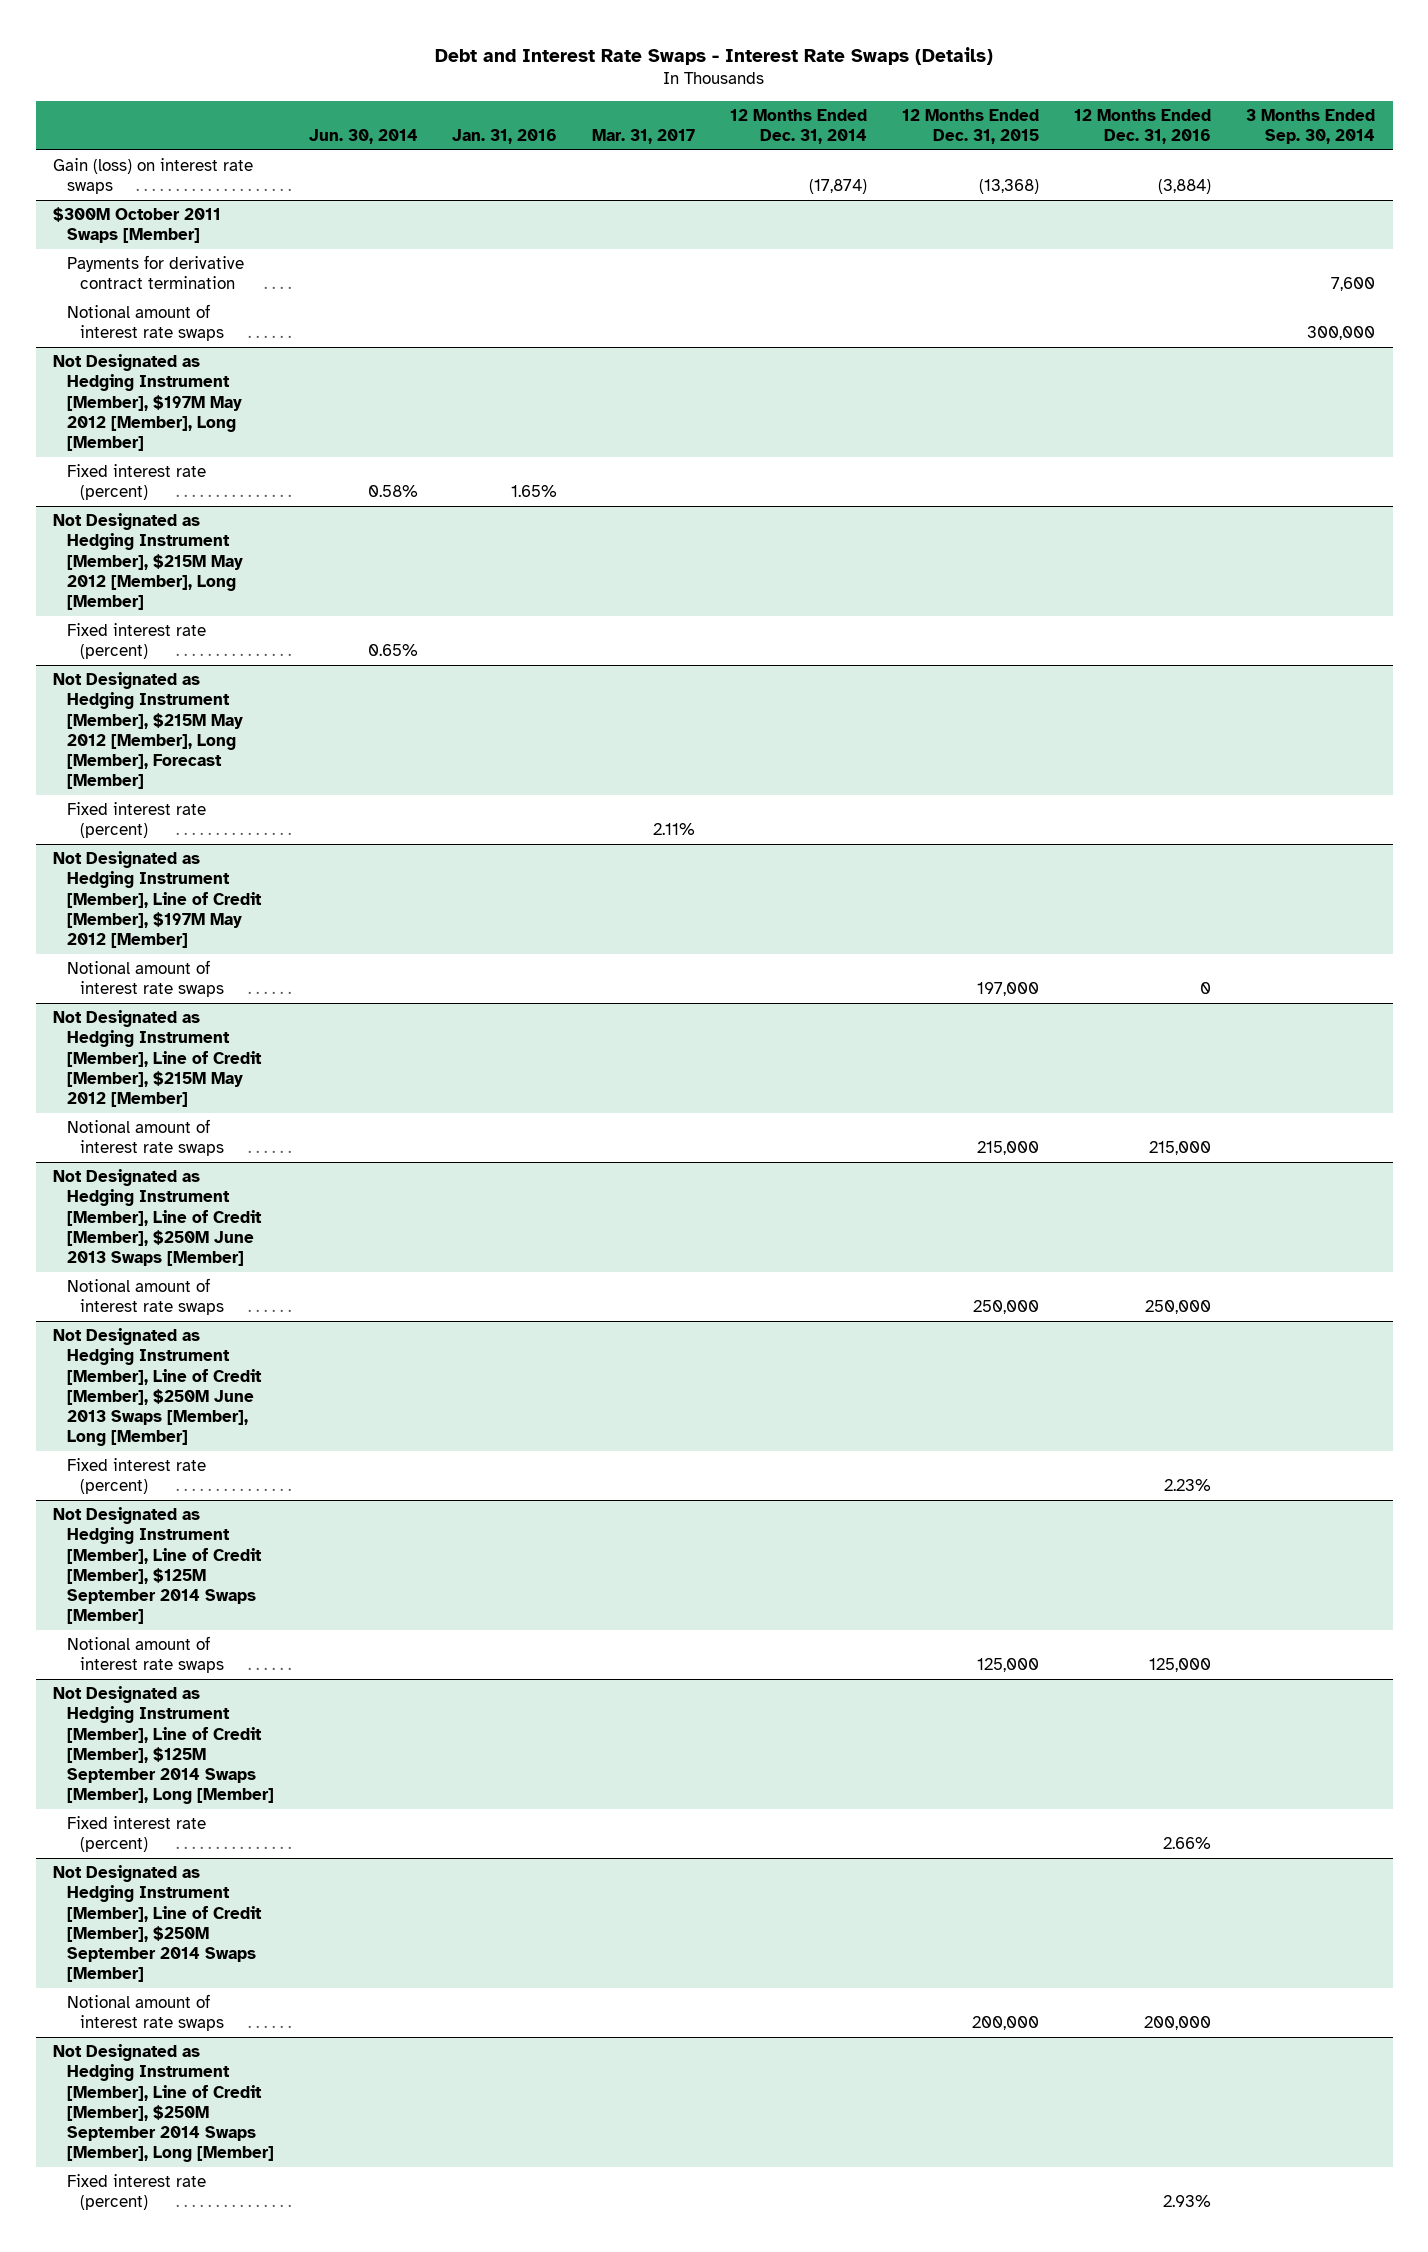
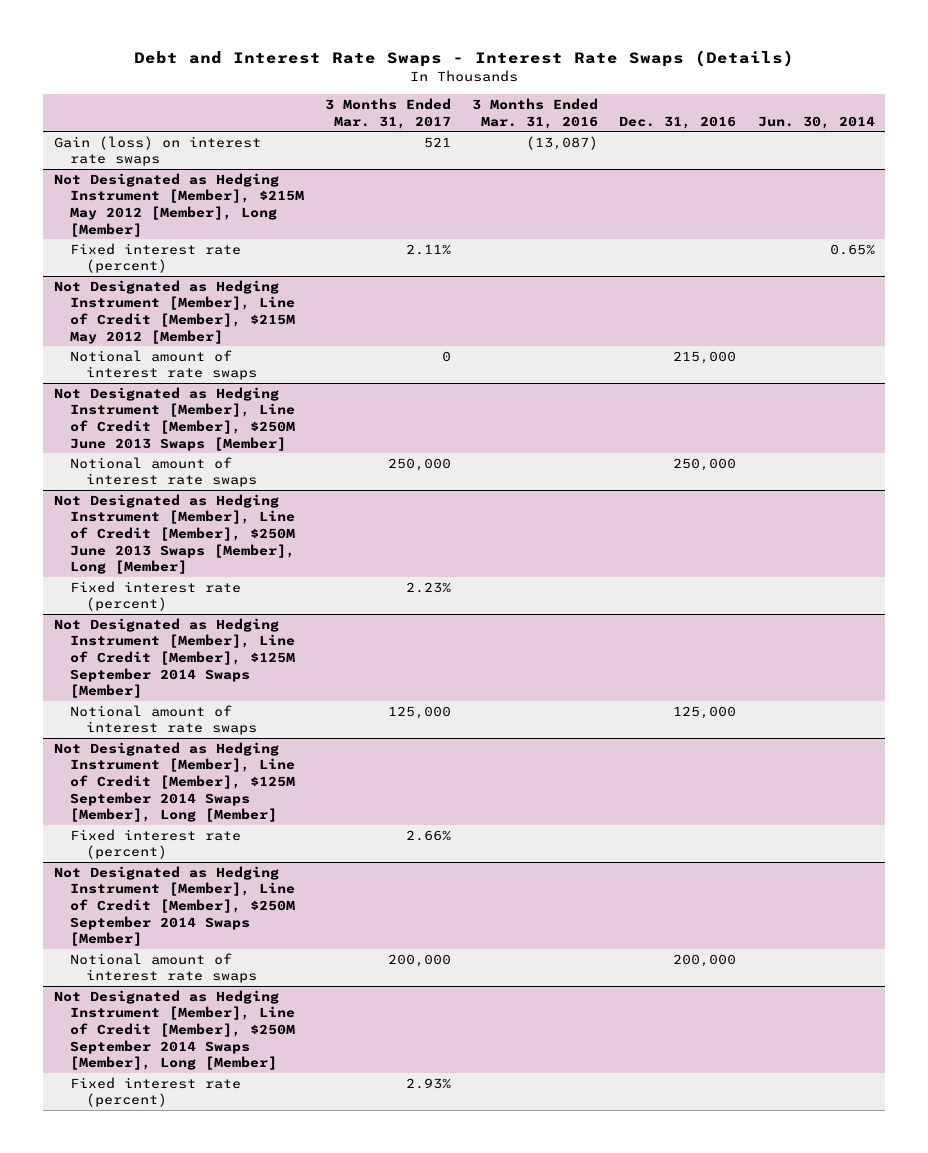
[452,129,558,145] Jan. 31, 2016 -> none
[592,129,696,145] Mar. 31, 2017 -> none
[730,108,868,145] 12 Months Ended Dec. 31, 2014 -> none
[902,108,1040,145] 12 Months Ended Dec. 31, 2015 -> none
[1074,108,1212,145] 12 Months Ended Dec. 31, 2016 -> none
[1246,108,1376,145] 3 Months Ended Sep. 30, 2014 -> none
none -> [325,97,452,129] 3 Months Ended Mar. 31, 2017
none -> [472,97,599,129] 3 Months Ended Mar. 31, 2016
none -> [619,115,737,129] Dec. 31, 2016
[53,207,222,244] $300M October 2011 Swaps [Member] -> none
[66,255,244,290] Payments for derivative contract termination -> none
[66,304,224,342] Notional amount of interest rate swaps -> none
[53,354,242,451] Not Designated as Hedging Instrument [Member], $197M May 2012 [Member], Long [Member] -> none
[66,464,206,501] Fixed interest rate (percent) -> none
[53,672,243,790] Not Designated as Hedging Instrument [Member], $215M May 2012 [Member], Long [Member], Forecast [Member] -> none
[66,802,206,839] Fixed interest rate (percent) -> none
[53,851,262,948] Not Designated as Hedging Instrument [Member], Line of Credit [Member], $197M May 2012 [Member] -> none
[66,960,224,998] Notional amount of interest rate swaps -> none

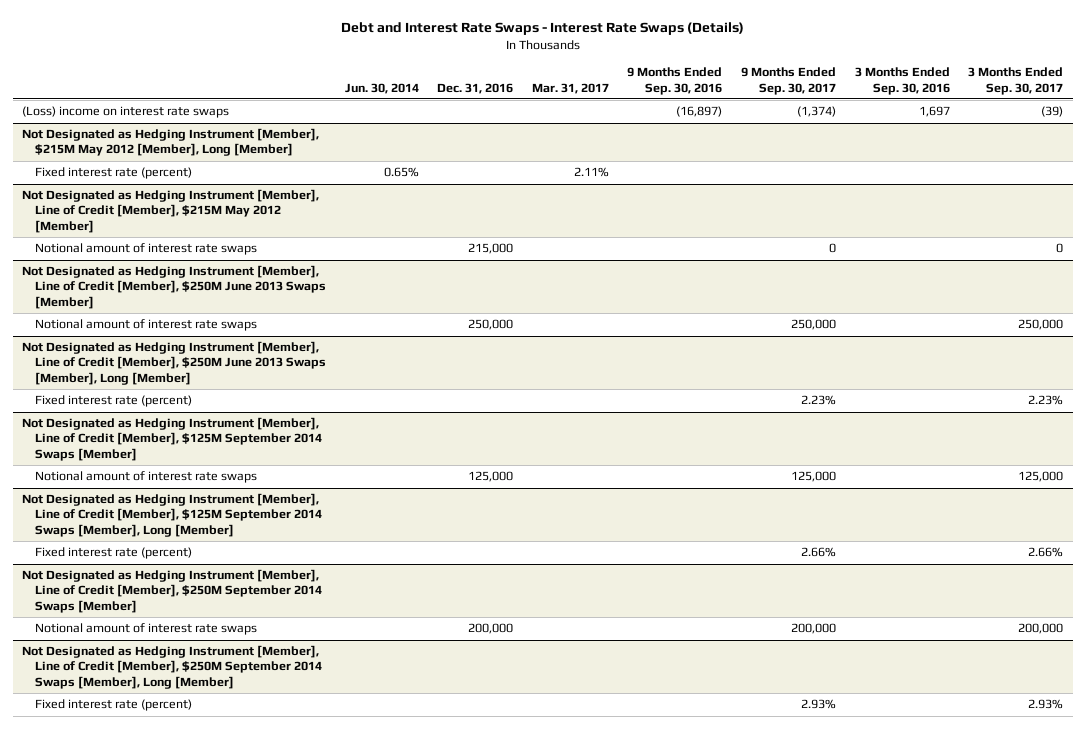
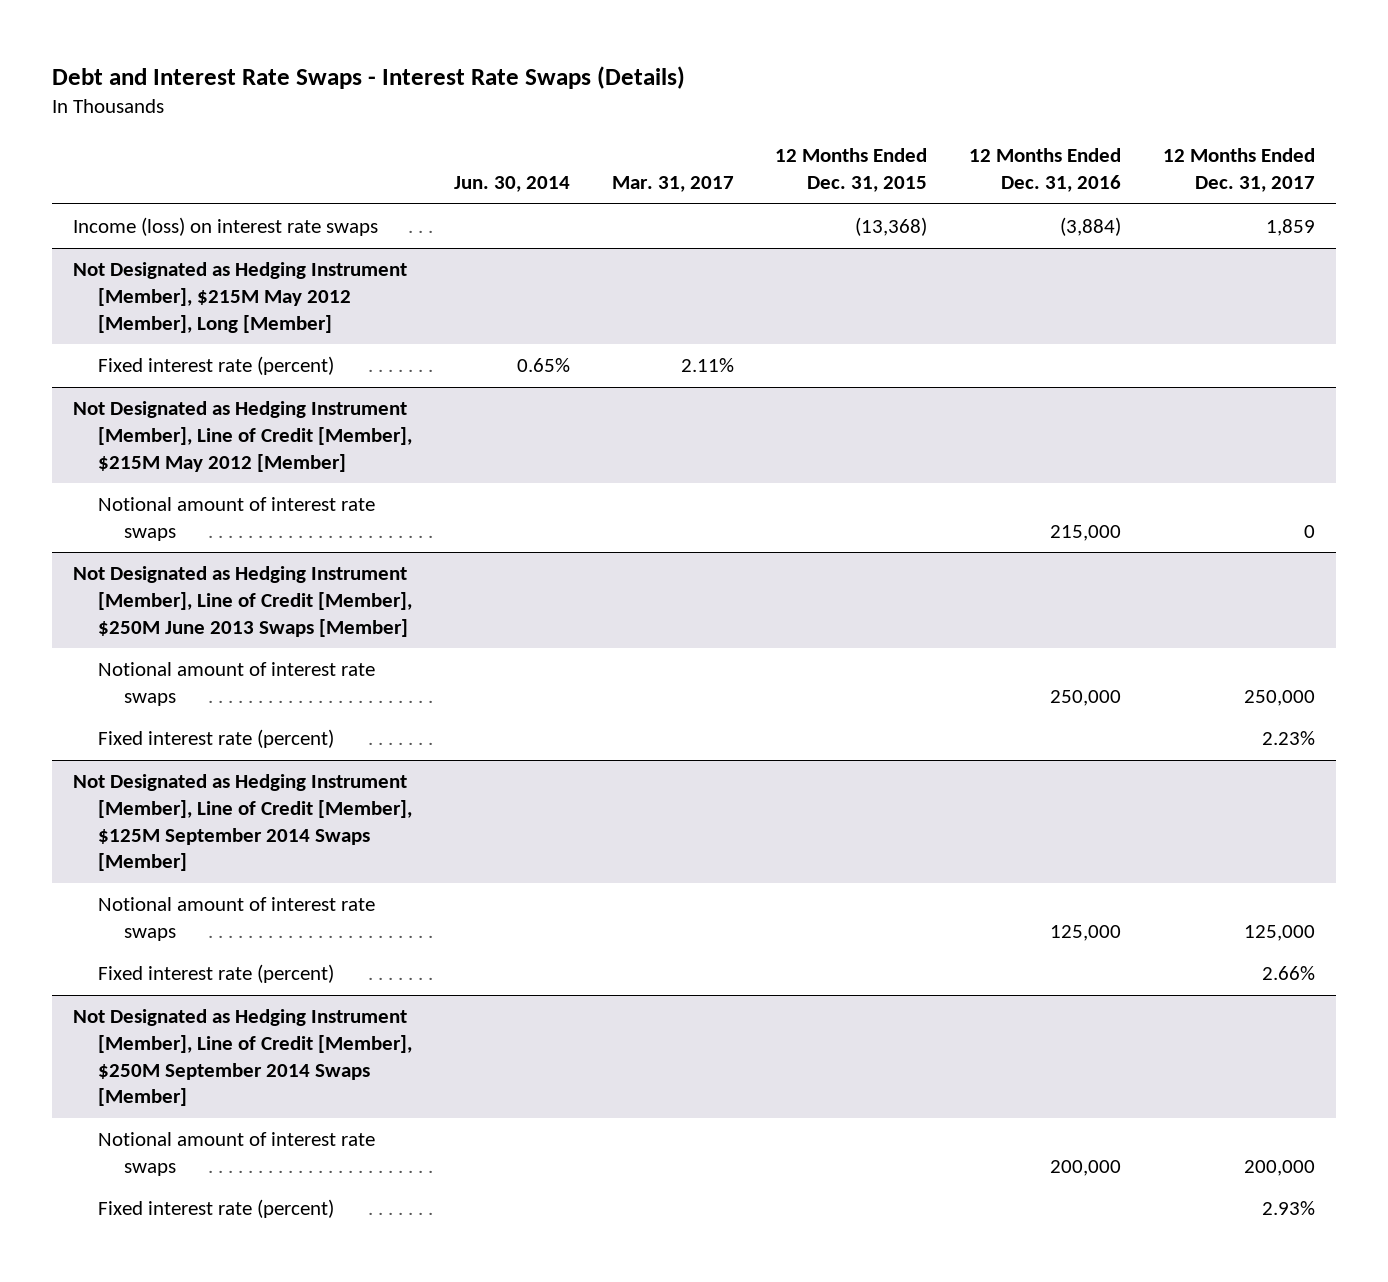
[437,82,514,94] Dec. 31, 2016 -> none
[627,67,723,95] 9 Months Ended Sep. 30, 2016 -> none
[741,67,837,95] 9 Months Ended Sep. 30, 2017 -> none
[854,67,950,95] 3 Months Ended Sep. 30, 2016 -> none
[968,67,1064,95] 3 Months Ended Sep. 30, 2017 -> none
none -> [775,148,928,193] 12 Months Ended Dec. 31, 2015
none -> [969,148,1122,193] 12 Months Ended Dec. 31, 2016
none -> [1163,148,1316,193] 12 Months Ended Dec. 31, 2017
[22,106,230,119] (Loss) income on interest rate swaps -> [72,217,378,237] Income (loss) on interest rate swaps
[22,341,326,385] Not Designated as Hedging Instrument [Member], Line of Credit [Member], $250M June 2013 Swaps [Member], Long [Member] -> none
[34,395,192,408] Fixed interest rate (percent) -> none
none -> [98,729,335,749] Fixed interest rate (percent)
[22,493,322,537] Not Designated as Hedging Instrument [Member], Line of Credit [Member], $125M September 2014 Swaps [Member], Long [Member] -> none
[34,547,192,560] Fixed interest rate (percent) -> none
none -> [98,964,335,984] Fixed interest rate (percent)
[22,645,322,689] Not Designated as Hedging Instrument [Member], Line of Credit [Member], $250M September 2014 Swaps [Member], Long [Member] -> none
[34,699,192,712] Fixed interest rate (percent) -> none
none -> [98,1199,335,1219] Fixed interest rate (percent)

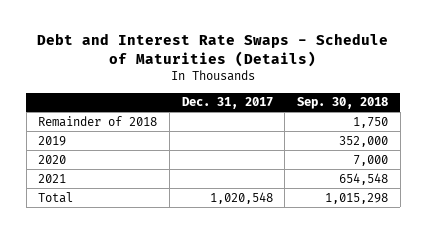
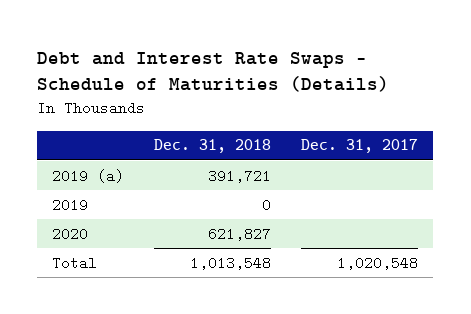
[297,97,389,110] Sep. 30, 2018 -> none
none -> [154,139,272,154] Dec. 31, 2018
[38,115,158,127] Remainder of 2018 -> [52,168,125,183] 2019 (a)
[38,173,67,183] 2021 -> none

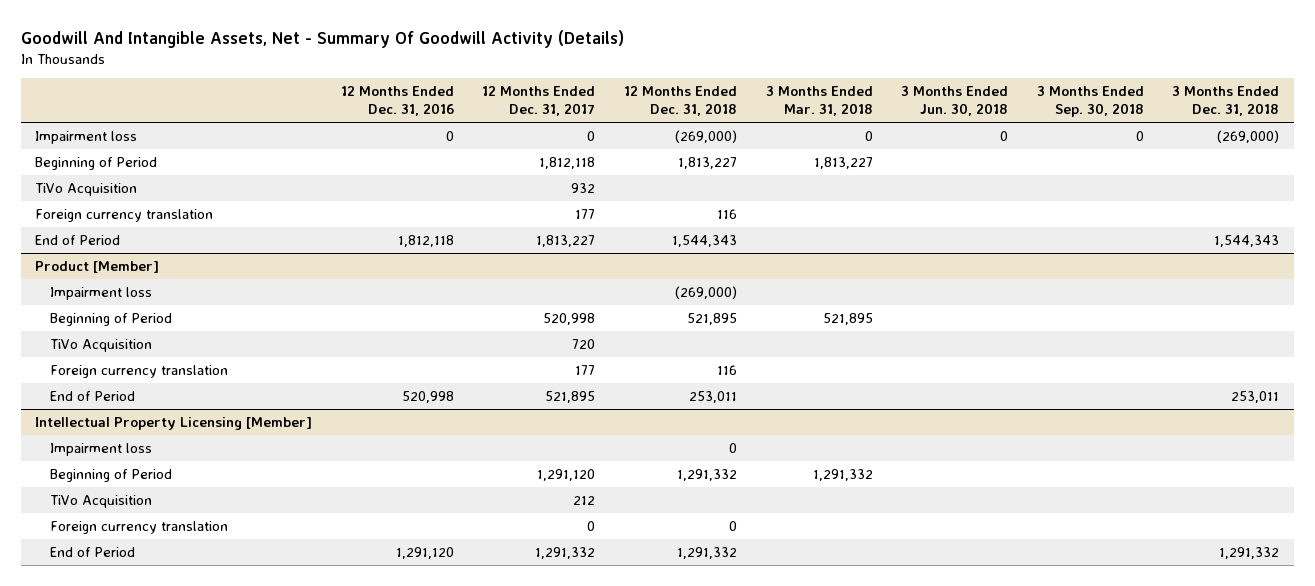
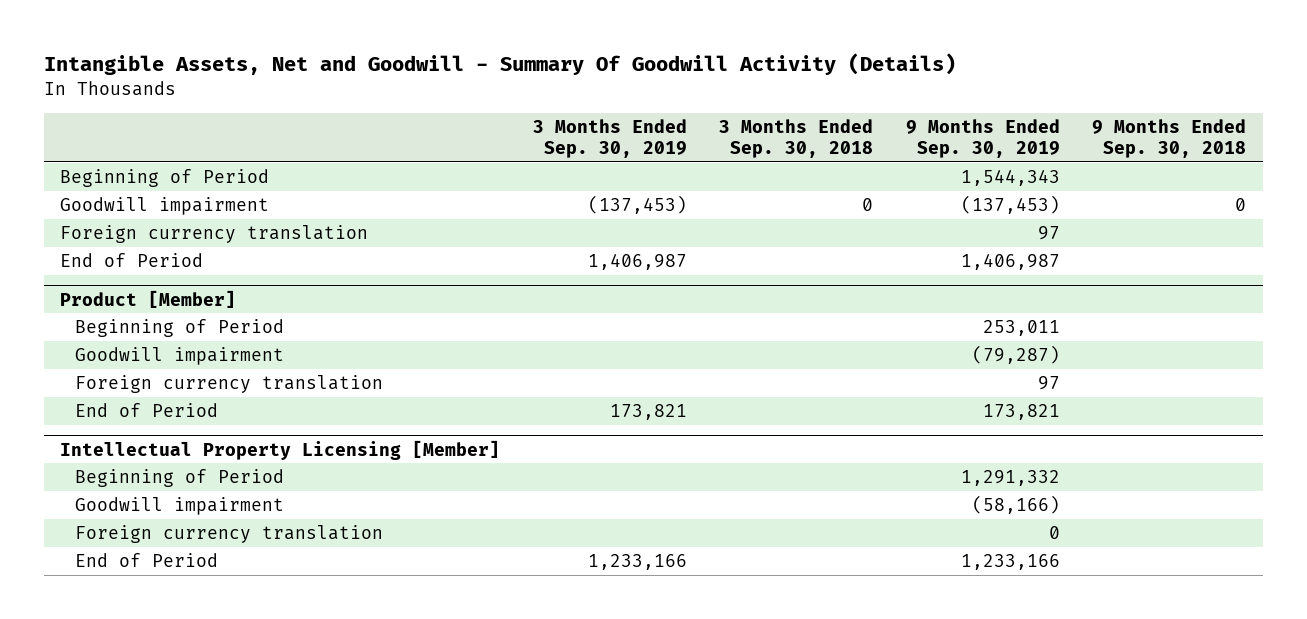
[20,29,624,48] Goodwill And Intangible Assets, Net - Summary Of Goodwill Activity (Details) -> [44,53,957,76] Intangible Assets, Net and Goodwill - Summary Of Goodwill Activity (Details)
[340,86,454,117] 12 Months Ended Dec. 31, 2016 -> none
[482,86,596,117] 12 Months Ended Dec. 31, 2017 -> none
[624,86,738,117] 12 Months Ended Dec. 31, 2018 -> none
[765,86,873,117] 3 Months Ended Mar. 31, 2018 -> none
[901,86,1009,117] 3 Months Ended Jun. 30, 2018 -> none
[1172,86,1280,117] 3 Months Ended Dec. 31, 2018 -> none
none -> [532,118,687,159] 3 Months Ended Sep. 30, 2019
none -> [905,118,1060,159] 9 Months Ended Sep. 30, 2019
none -> [1092,118,1247,159] 9 Months Ended Sep. 30, 2018
[35,131,138,145] Impairment loss -> none
[35,183,138,197] TiVo Acquisition -> none
none -> [60,196,270,215] Goodwill impairment
[49,287,152,301] Impairment loss -> none
[49,339,152,353] TiVo Acquisition -> none
none -> [74,346,284,365] Goodwill impairment
[49,443,152,457] Impairment loss -> none
[49,495,152,509] TiVo Acquisition -> none
none -> [74,496,284,515] Goodwill impairment

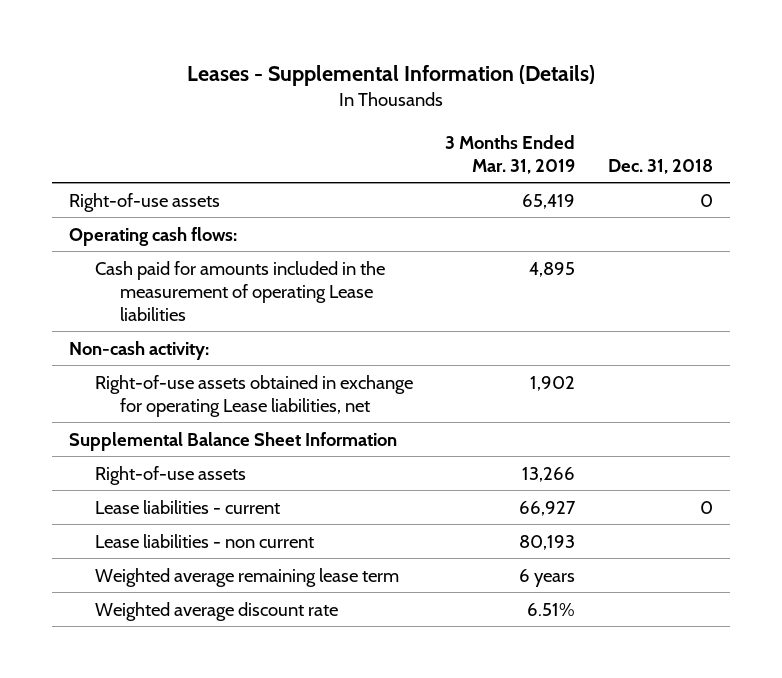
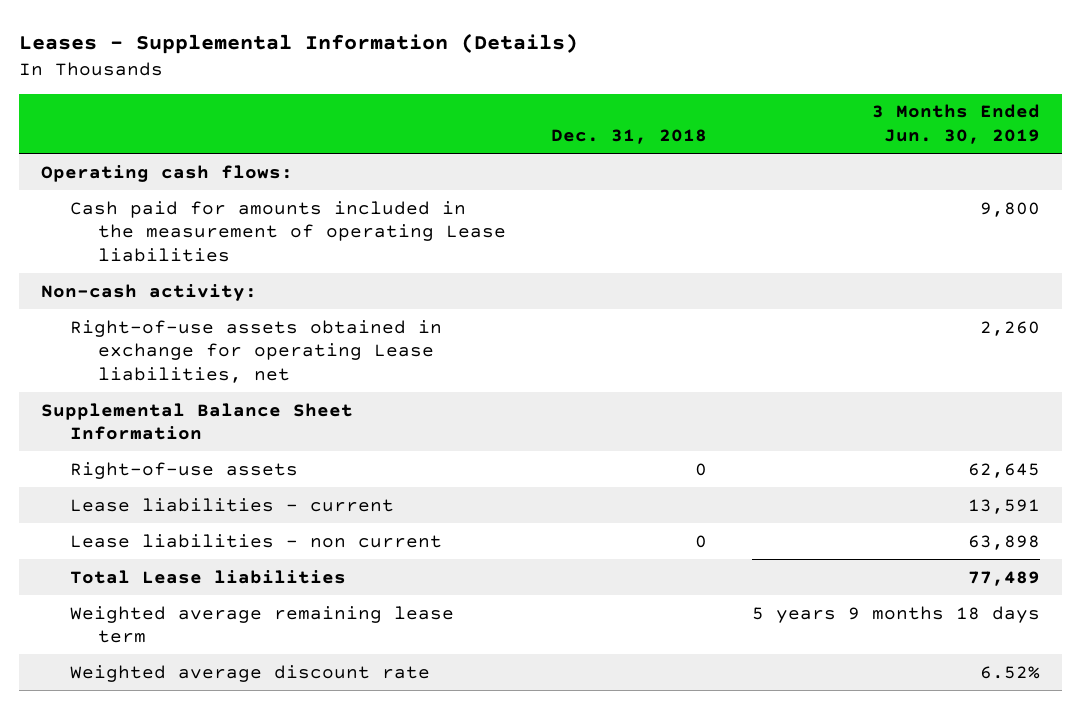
[445,134,576,174] 3 Months Ended Mar. 31, 2019 -> none
none -> [872,104,1041,144] 3 Months Ended Jun. 30, 2019
[68,192,220,212] Right-of-use assets -> [69,461,298,479] Right-of-use assets
[94,465,246,485] Right-of-use assets -> [69,497,394,512] Lease liabilities - current
[94,499,280,514] Lease liabilities - current -> [69,533,442,548] Lease liabilities - non current
[94,533,314,548] Lease liabilities - non current -> [69,569,346,584] Total Lease liabilities

